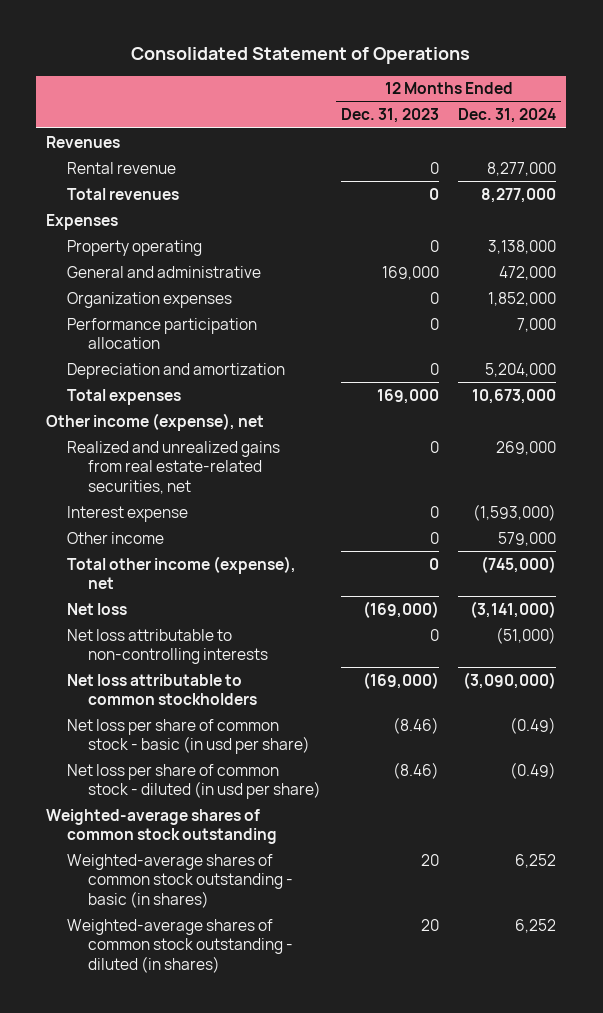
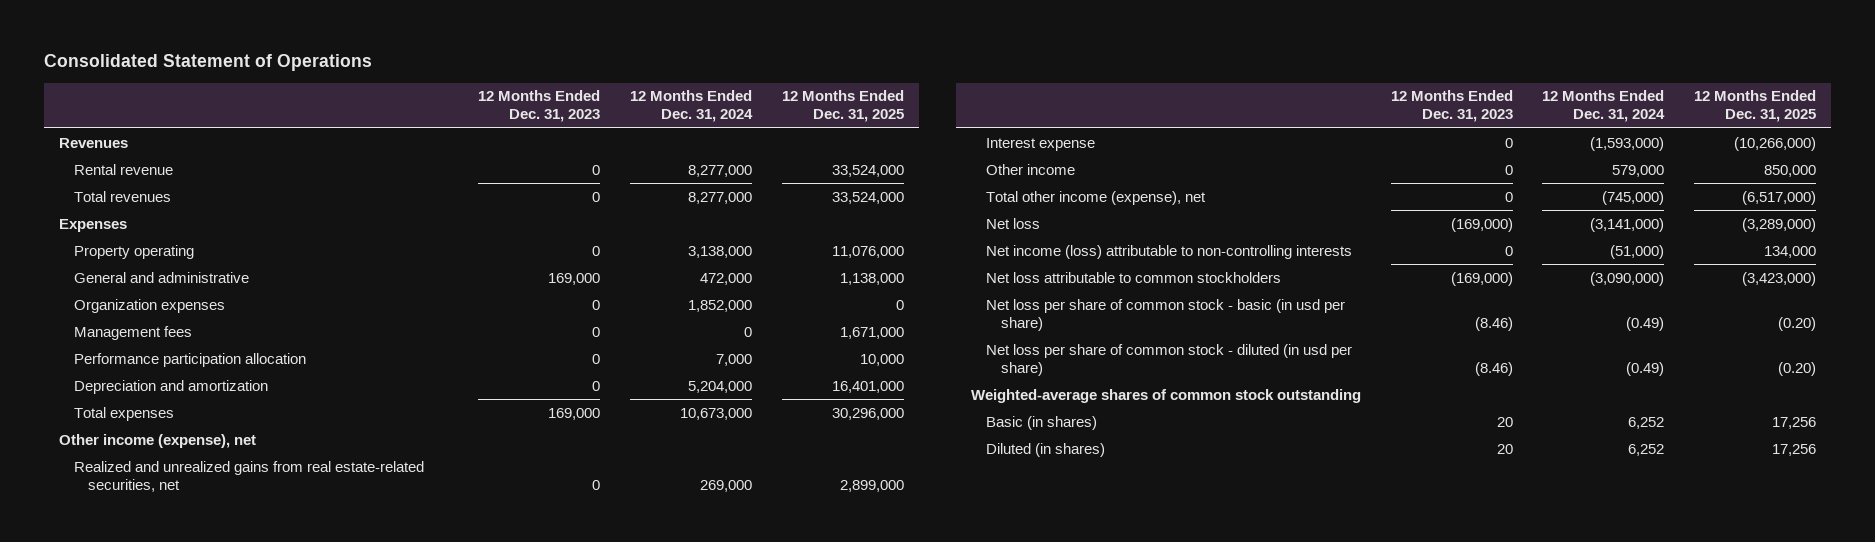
none -> [781,90,904,123] 12 Months Ended Dec. 31, 2025
none -> [73,325,192,340] Management fees
[67,628,268,665] Net loss attributable to non-controlling interests -> [986,244,1353,259] Net income (loss) attributable to non-controlling interests
[67,853,293,908] Weighted-average shares of common stock outstanding - basic (in shares) -> [986,415,1098,430] Basic (in shares)
[67,918,293,973] Weighted-average shares of common stock outstanding - diluted (in shares) -> [986,442,1106,457] Diluted (in shares)

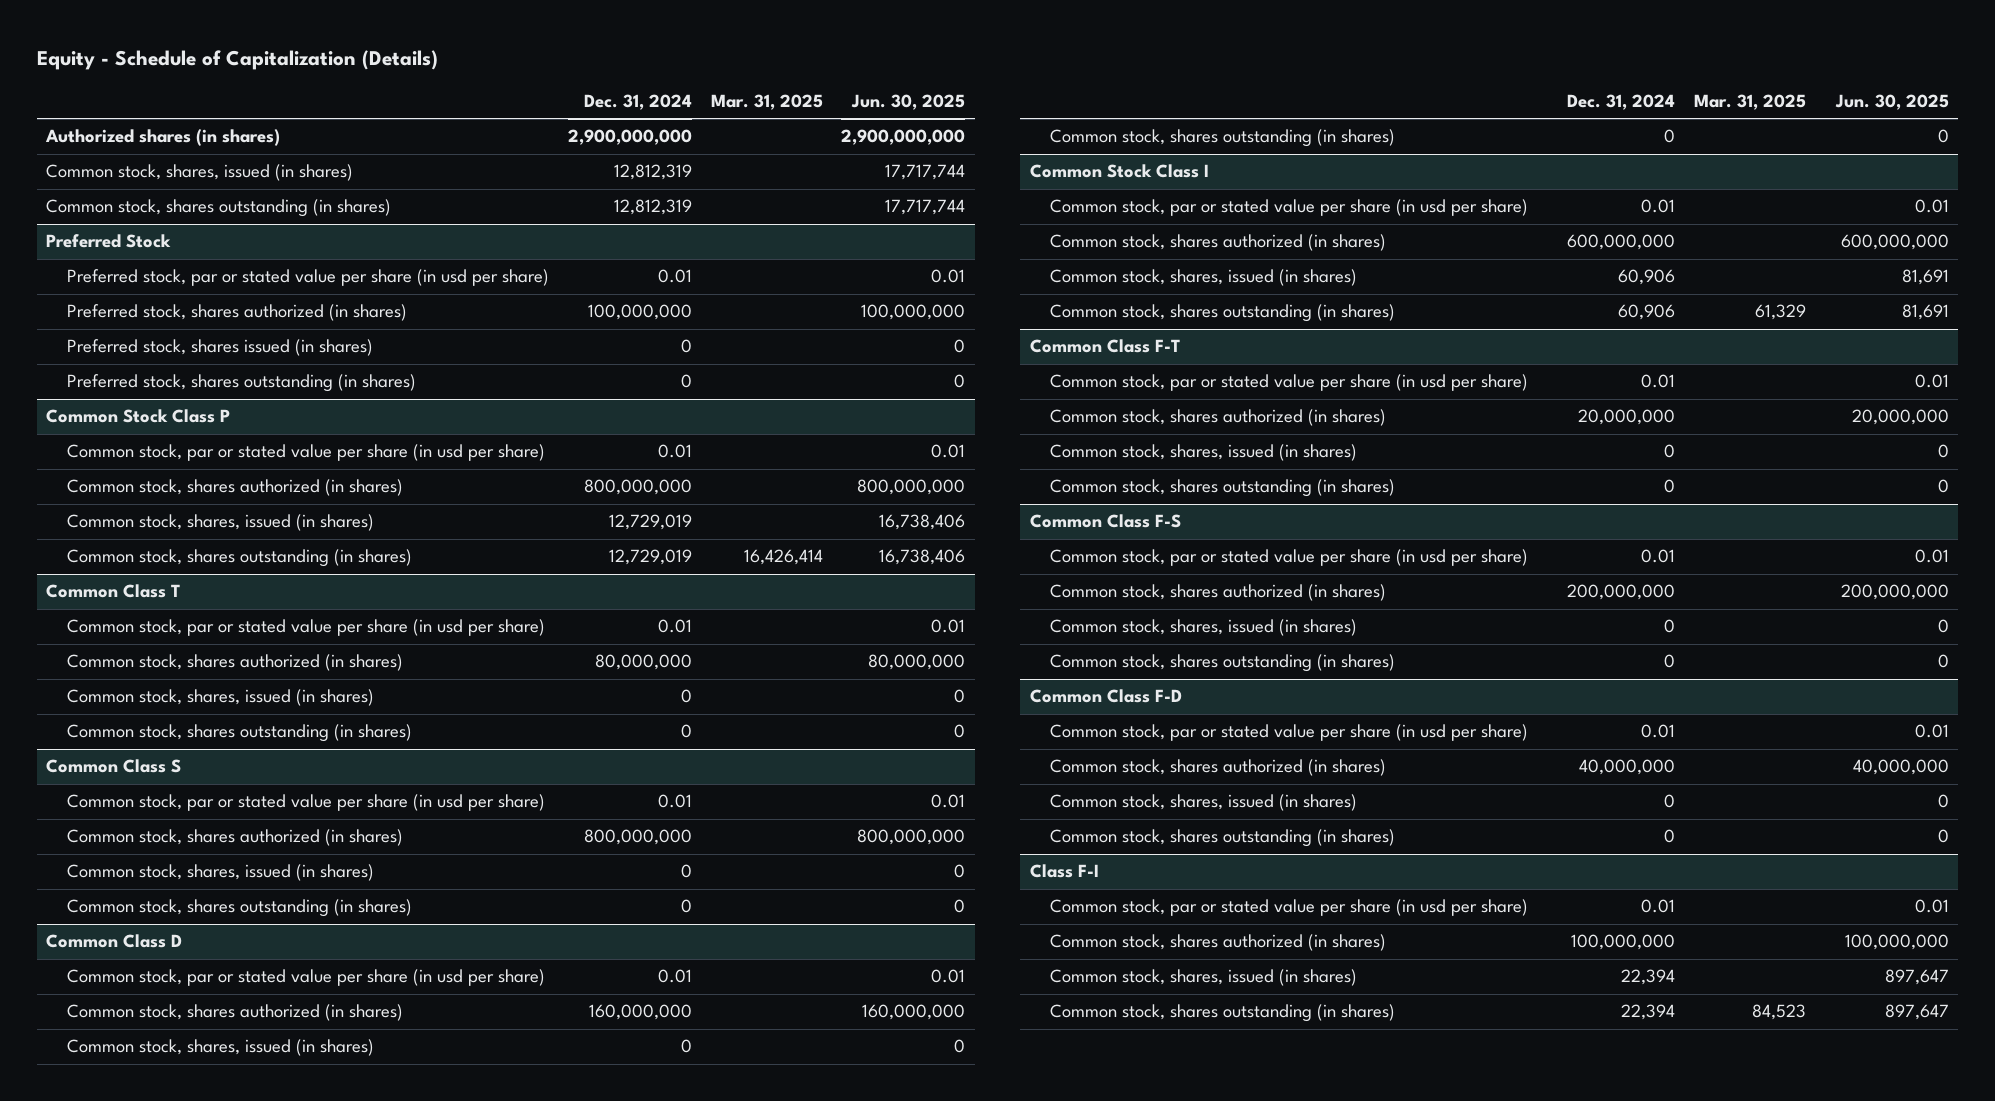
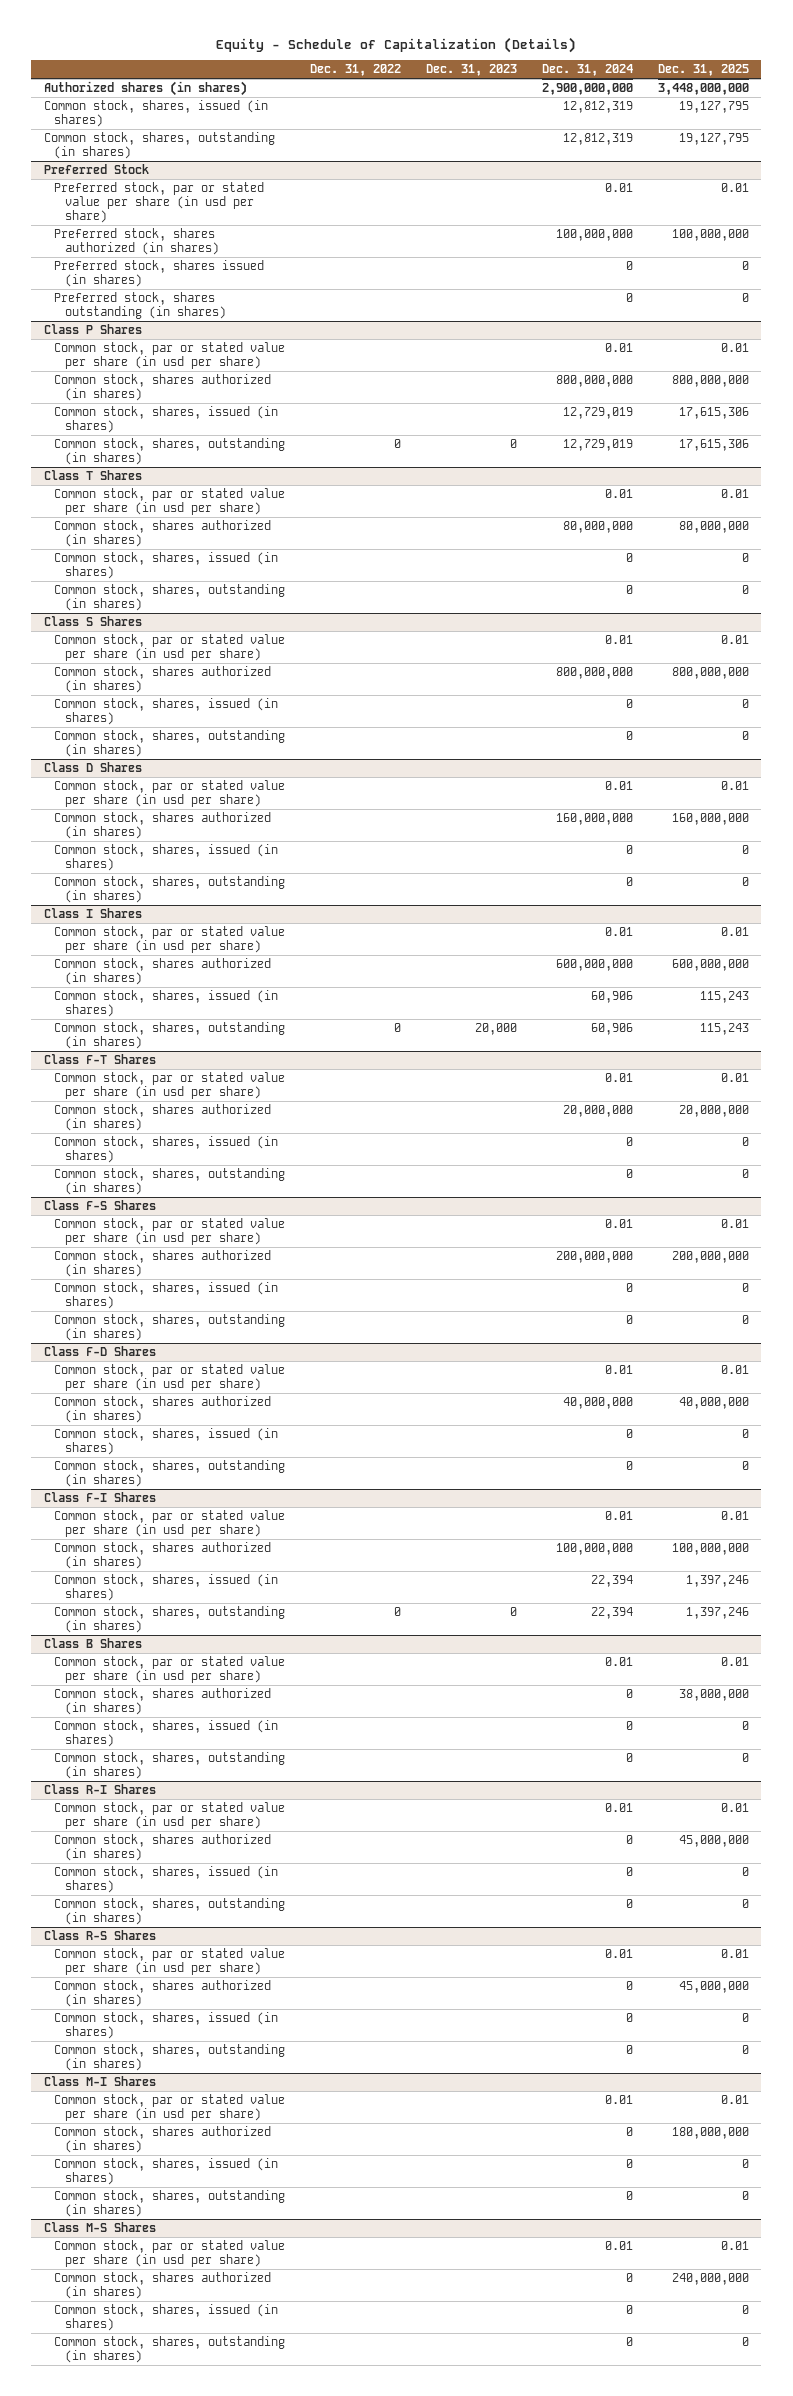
[710,94,823,111] Mar. 31, 2025 -> none
[851,94,966,111] Jun. 30, 2025 -> none
none -> [310,64,402,77] Dec. 31, 2022
none -> [426,64,518,77] Dec. 31, 2023
none -> [658,64,750,77] Dec. 31, 2025
[46,199,392,218] Common stock, shares outstanding (in shares) -> [43,132,275,159] Common stock, shares, outstanding (in shares)
[46,409,231,424] Common Stock Class P -> [43,324,142,335] Class P Shares
[67,549,413,568] Common stock, shares outstanding (in shares) -> [54,438,286,465] Common stock, shares, outstanding (in shares)
[46,584,181,599] Common Class T -> [43,470,142,481] Class T Shares
[67,724,413,743] Common stock, shares outstanding (in shares) -> [54,584,286,611] Common stock, shares, outstanding (in shares)
[46,759,182,774] Common Class S -> [43,616,142,627] Class S Shares
[67,899,413,918] Common stock, shares outstanding (in shares) -> [54,730,286,757] Common stock, shares, outstanding (in shares)
[46,934,183,949] Common Class D -> [43,762,142,773] Class D Shares
[1050,129,1396,148] Common stock, shares outstanding (in shares) -> [54,876,286,903] Common stock, shares, outstanding (in shares)
[1029,164,1209,179] Common Stock Class I -> [43,908,142,919] Class I Shares
[1050,304,1396,323] Common stock, shares outstanding (in shares) -> [54,1022,286,1049] Common stock, shares, outstanding (in shares)
[1029,339,1180,354] Common Class F-T -> [43,1054,156,1065] Class F-T Shares
[1050,479,1396,498] Common stock, shares outstanding (in shares) -> [54,1168,286,1195] Common stock, shares, outstanding (in shares)
[1029,514,1181,529] Common Class F-S -> [43,1200,156,1211] Class F-S Shares
[1050,654,1396,673] Common stock, shares outstanding (in shares) -> [54,1314,286,1341] Common stock, shares, outstanding (in shares)
[1029,689,1182,704] Common Class F-D -> [43,1346,156,1357] Class F-D Shares
[1050,829,1396,848] Common stock, shares outstanding (in shares) -> [54,1460,286,1487] Common stock, shares, outstanding (in shares)
[1029,864,1099,879] Class F-I -> [43,1492,156,1503] Class F-I Shares
[1050,1004,1396,1023] Common stock, shares outstanding (in shares) -> [54,1606,286,1633] Common stock, shares, outstanding (in shares)
none -> [43,1638,142,1649] Class B Shares
none -> [54,1656,286,1683] Common stock, par or stated value per share (in usd per share)
none -> [54,1688,272,1715] Common stock, shares authorized (in shares)
none -> [54,1720,279,1747] Common stock, shares, issued (in shares)
none -> [54,1752,286,1779] Common stock, shares, outstanding (in shares)
none -> [43,1784,156,1795] Class R-I Shares
none -> [54,1802,286,1829] Common stock, par or stated value per share (in usd per share)
none -> [54,1834,272,1861] Common stock, shares authorized (in shares)
none -> [54,1866,279,1893] Common stock, shares, issued (in shares)
none -> [54,1898,286,1925] Common stock, shares, outstanding (in shares)
none -> [43,1930,156,1941] Class R-S Shares
none -> [54,1948,286,1975] Common stock, par or stated value per share (in usd per share)
none -> [54,1980,272,2007] Common stock, shares authorized (in shares)
none -> [54,2012,279,2039] Common stock, shares, issued (in shares)
none -> [54,2044,286,2071] Common stock, shares, outstanding (in shares)
none -> [43,2076,156,2087] Class M-I Shares
none -> [54,2094,286,2121] Common stock, par or stated value per share (in usd per share)
none -> [54,2126,272,2153] Common stock, shares authorized (in shares)
none -> [54,2158,279,2185] Common stock, shares, issued (in shares)
none -> [54,2190,286,2217] Common stock, shares, outstanding (in shares)
none -> [43,2222,156,2233] Class M-S Shares
none -> [54,2240,286,2267] Common stock, par or stated value per share (in usd per share)
none -> [54,2272,272,2299] Common stock, shares authorized (in shares)
none -> [54,2304,279,2331] Common stock, shares, issued (in shares)
none -> [54,2336,286,2363] Common stock, shares, outstanding (in shares)

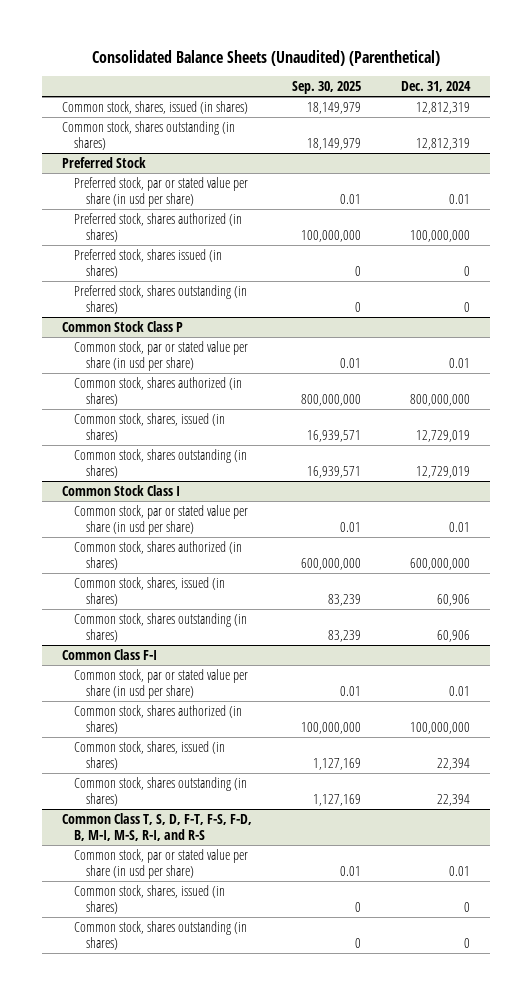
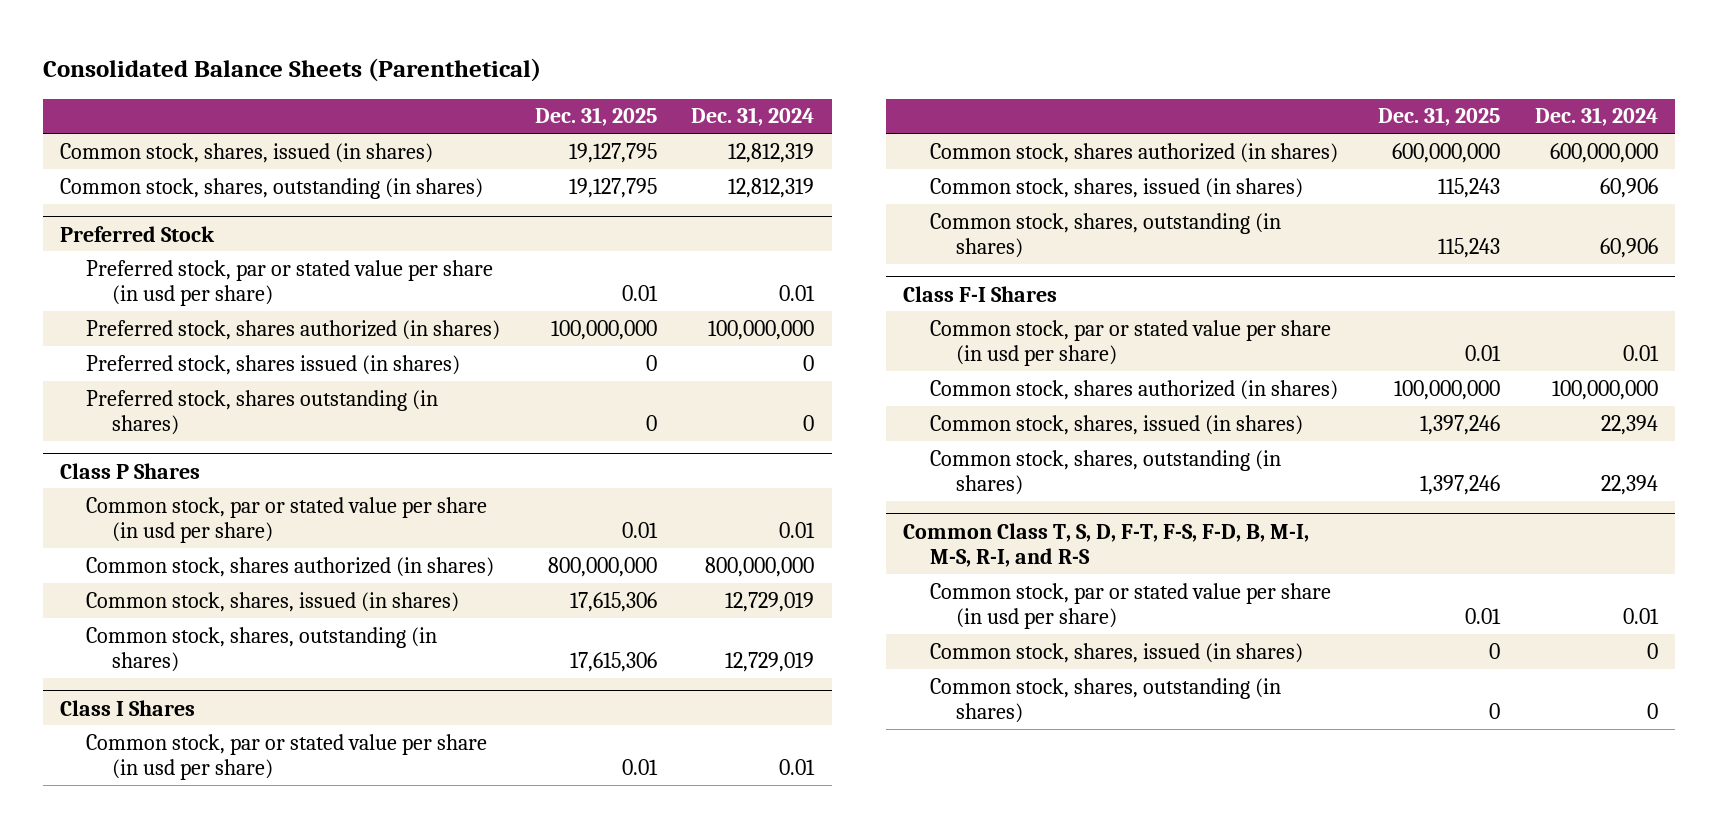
[92,49,441,66] Consolidated Balance Sheets (Unaudited) (Parenthetical) -> [42,57,541,82] Consolidated Balance Sheets (Parenthetical)
[292,81,362,95] Sep. 30, 2025 -> none
none -> [534,107,657,127] Dec. 31, 2025
[62,120,236,150] Common stock, shares outstanding (in shares) -> [59,177,483,199] Common stock, shares, outstanding (in shares)
[62,320,184,332] Common Stock Class P -> [59,462,200,479] Class P Shares
[73,448,247,478] Common stock, shares outstanding (in shares) -> [86,626,438,673] Common stock, shares, outstanding (in shares)
[62,484,181,496] Common Stock Class I -> [59,699,195,716] Class I Shares
[73,612,247,642] Common stock, shares outstanding (in shares) -> [929,212,1281,259] Common stock, shares, outstanding (in shares)
[62,648,158,660] Common Class F-I -> [903,285,1058,302] Class F-I Shares
[73,776,247,806] Common stock, shares outstanding (in shares) -> [929,449,1281,496] Common stock, shares, outstanding (in shares)
[73,920,247,950] Common stock, shares outstanding (in shares) -> [929,677,1281,724] Common stock, shares, outstanding (in shares)

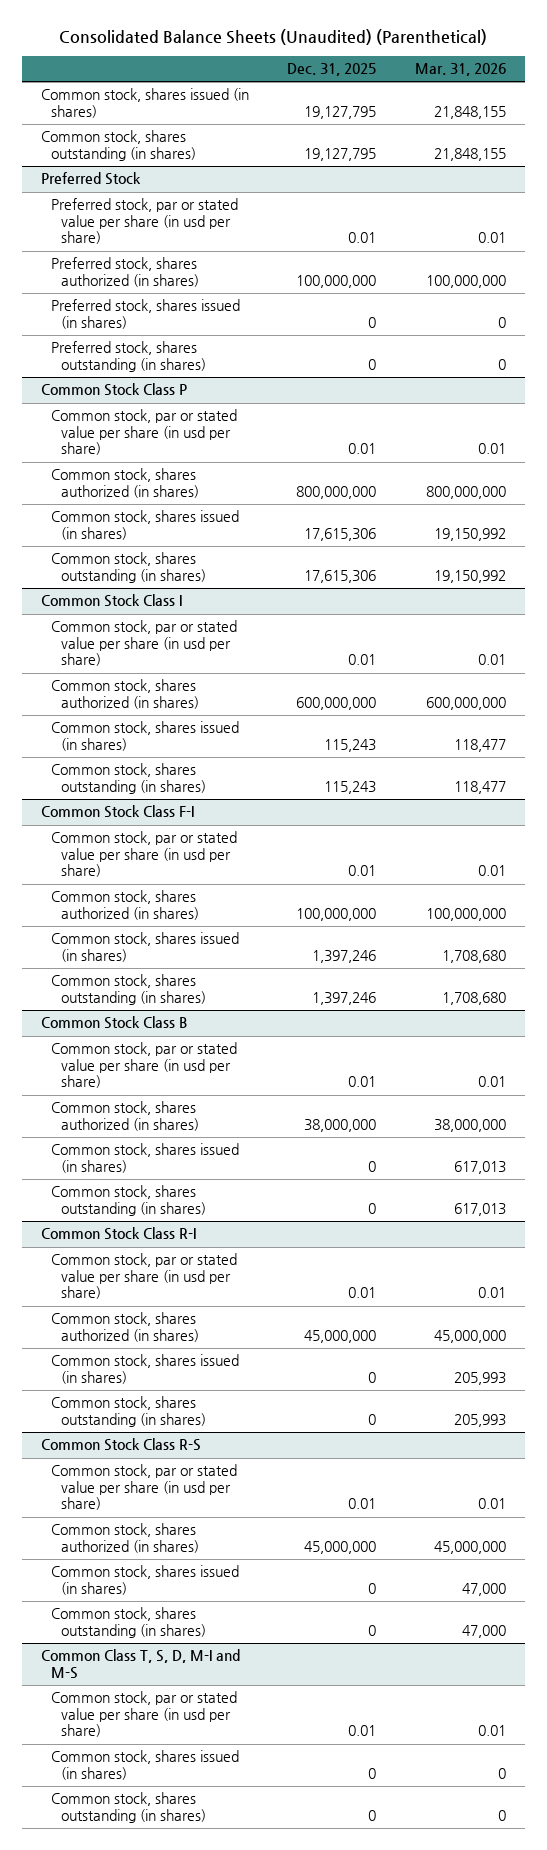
[42,57,541,82] Consolidated Balance Sheets (Parenthetical) -> [59,29,488,46] Consolidated Balance Sheets (Unaudited) (Parenthetical)
[691,107,815,127] Dec. 31, 2024 -> none
none -> [414,63,506,77] Mar. 31, 2026
[59,142,433,163] Common stock, shares, issued (in shares) -> [40,88,249,118] Common stock, shares issued (in shares)
[59,177,483,199] Common stock, shares, outstanding (in shares) -> [40,130,197,161] Common stock, shares outstanding (in shares)
[59,462,200,479] Class P Shares -> [40,383,187,397] Common Stock Class P
[86,591,460,612] Common stock, shares, issued (in shares) -> [51,510,240,540] Common stock, shares issued (in shares)
[86,626,438,673] Common stock, shares, outstanding (in shares) -> [51,552,207,583] Common stock, shares outstanding (in shares)
[59,699,195,716] Class I Shares -> [40,594,182,608] Common Stock Class I
[929,177,1303,198] Common stock, shares, issued (in shares) -> [51,721,240,751] Common stock, shares issued (in shares)
[929,212,1281,259] Common stock, shares, outstanding (in shares) -> [51,763,207,794] Common stock, shares outstanding (in shares)
[903,285,1058,302] Class F-I Shares -> [40,805,194,819] Common Stock Class F-I
[903,522,1310,568] Common Class T, S, D, F-T, F-S, F-D, B, M-I, M-S, R-I, and R-S -> none
[929,414,1303,435] Common stock, shares, issued (in shares) -> [51,932,240,962] Common stock, shares issued (in shares)
[929,449,1281,496] Common stock, shares, outstanding (in shares) -> [51,974,207,1005] Common stock, shares outstanding (in shares)
none -> [40,1016,187,1030] Common Stock Class B
none -> [51,1101,200,1131] Common stock, shares authorized (in shares)
[929,642,1303,663] Common stock, shares, issued (in shares) -> [51,1143,240,1173] Common stock, shares issued (in shares)
[929,677,1281,724] Common stock, shares, outstanding (in shares) -> [51,1185,207,1216] Common stock, shares outstanding (in shares)
none -> [40,1227,196,1241] Common Stock Class R-I
none -> [51,1253,238,1300] Common stock, par or stated value per share (in usd per share)
none -> [51,1312,200,1342] Common stock, shares authorized (in shares)
none -> [51,1354,240,1384] Common stock, shares issued (in shares)
none -> [51,1396,207,1427] Common stock, shares outstanding (in shares)
none -> [40,1438,201,1452] Common Stock Class R-S
none -> [51,1464,238,1511] Common stock, par or stated value per share (in usd per share)
none -> [51,1523,200,1553] Common stock, shares authorized (in shares)
none -> [51,1565,240,1595] Common stock, shares issued (in shares)
none -> [51,1607,207,1638] Common stock, shares outstanding (in shares)
none -> [40,1649,240,1679] Common Class T, S, D, M-I and M-S
none -> [51,1691,238,1738] Common stock, par or stated value per share (in usd per share)
none -> [51,1750,240,1780] Common stock, shares issued (in shares)
none -> [51,1792,207,1823] Common stock, shares outstanding (in shares)

